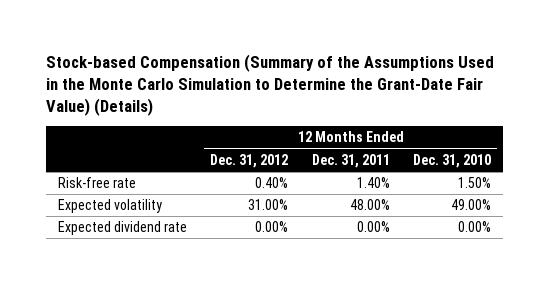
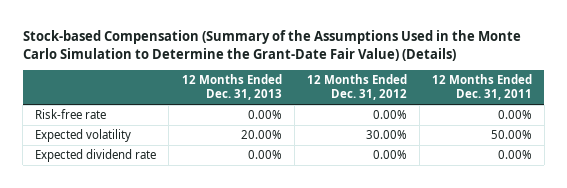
[412,153,491,168] Dec. 31, 2010 -> none
none -> [181,74,282,101] 12 Months Ended Dec. 31, 2013
[255,177,289,189] 0.40% -> [372,110,407,120] 0.00%
[356,177,390,189] 1.40% -> [497,110,532,120] 0.00%
[248,199,289,211] 31.00% -> [365,130,407,140] 30.00%
[349,199,390,211] 48.00% -> [490,130,532,140] 50.00%

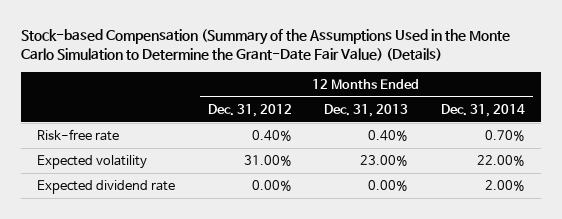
[431,74,532,101] 12 Months Ended Dec. 31, 2011 -> none
none -> [441,103,526,117] Dec. 31, 2014
[247,110,282,120] 0.00% -> [368,129,409,141] 0.40%
[372,110,407,120] 0.00% -> [251,129,292,141] 0.40%
[240,130,282,140] 20.00% -> [360,154,409,166] 23.00%
[365,130,407,140] 30.00% -> [243,154,292,166] 31.00%

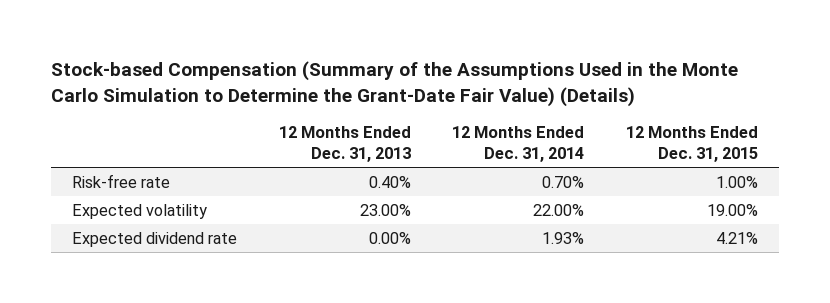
[207,103,292,117] Dec. 31, 2012 -> none
none -> [626,125,759,163] 12 Months Ended Dec. 31, 2015
[485,179,526,191] 2.00% -> [542,231,585,244] 1.93%

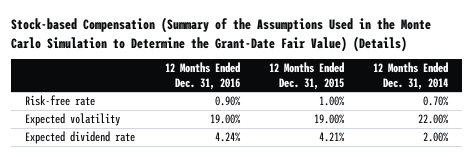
[278,125,411,163] 12 Months Ended Dec. 31, 2013 -> none
none -> [164,62,240,90] 12 Months Ended Dec. 31, 2016
[542,231,585,244] 1.93% -> [422,131,449,142] 2.00%

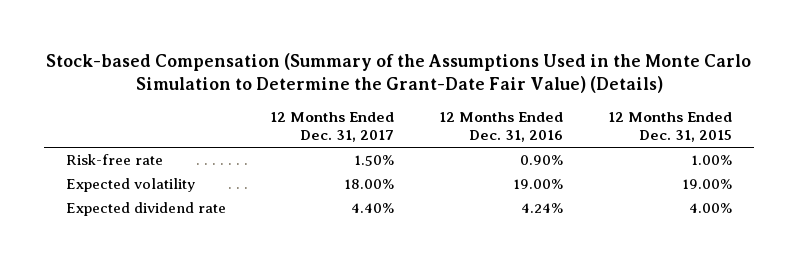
[372,62,448,90] 12 Months Ended Dec. 31, 2014 -> none
none -> [270,112,395,143] 12 Months Ended Dec. 31, 2017
[318,131,345,142] 4.21% -> [688,202,732,213] 4.00%

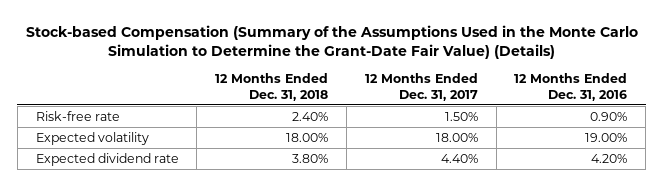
[607,112,732,143] 12 Months Ended Dec. 31, 2015 -> none
none -> [215,72,329,101] 12 Months Ended Dec. 31, 2018
[521,202,564,213] 4.24% -> [591,153,628,163] 4.20%

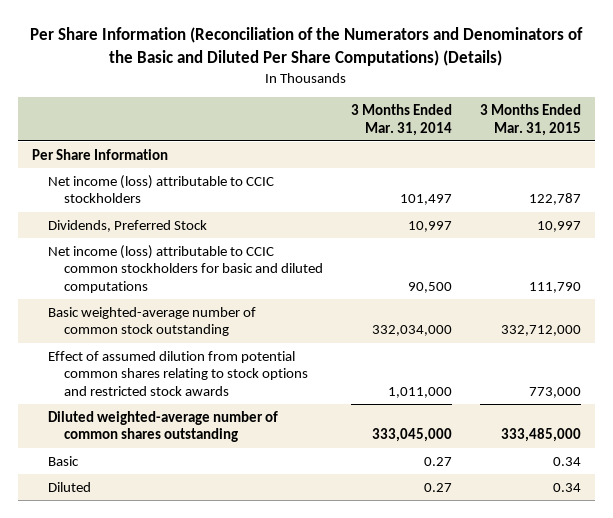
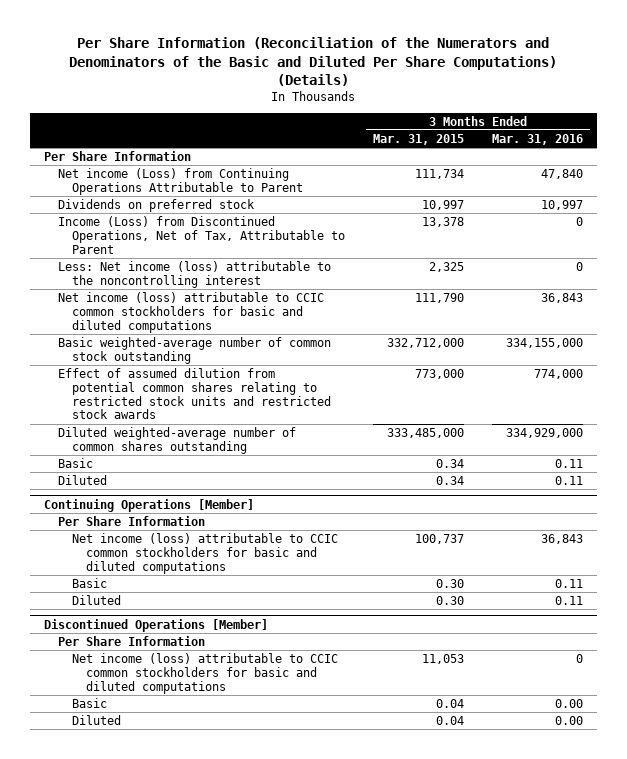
[350,104,452,136] 3 Months Ended Mar. 31, 2014 -> none
none -> [491,133,583,145] Mar. 31, 2016
[47,174,274,204] Net income (loss) attributable to CCIC stockholders -> none
none -> [57,168,303,195] Net income (Loss) from Continuing Operations Attributable to Parent
[47,219,207,232] Dividends, Preferred Stock -> [57,199,255,213] Dividends on preferred stock
none -> [57,216,345,254] Income (Loss) from Discontinued Operations, Net of Tax, Attributable to Parent
none -> [57,261,331,288] Less: Net income (loss) attributable to the noncontrolling interest
[47,350,308,396] Effect of assumed dilution from potential common shares relating to stock options and restricted stock awards -> [57,368,331,420] Effect of assumed dilution from potential common shares relating to restricted stock units and restricted stock awards
none -> [43,498,254,512] Continuing Operations [Member]
none -> [57,516,205,527] Per Share Information
none -> [71,533,338,574] Net income (loss) attributable to CCIC common stockholders for basic and diluted computations
none -> [71,578,107,589] Basic
none -> [71,595,121,606] Diluted
none -> [43,618,268,632] Discontinued Operations [Member]
none -> [57,636,205,647] Per Share Information
none -> [71,653,338,694] Net income (loss) attributable to CCIC common stockholders for basic and diluted computations
none -> [71,698,107,709] Basic
none -> [71,715,121,726] Diluted

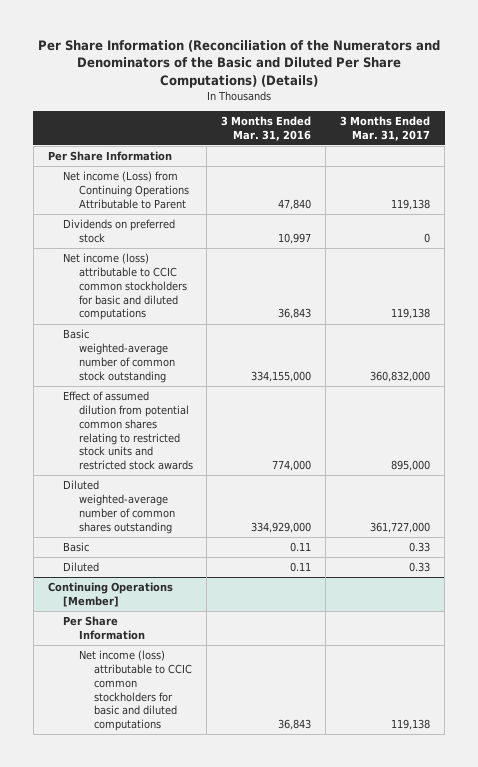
[372,133,464,145] Mar. 31, 2015 -> none
none -> [340,115,431,141] 3 Months Ended Mar. 31, 2017
[57,216,345,254] Income (Loss) from Discontinued Operations, Net of Tax, Attributable to Parent -> none
[57,261,331,288] Less: Net income (loss) attributable to the noncontrolling interest -> none
[71,578,107,589] Basic -> none
[71,595,121,606] Diluted -> none
[43,618,268,632] Discontinued Operations [Member] -> none
[57,636,205,647] Per Share Information -> none
[71,653,338,694] Net income (loss) attributable to CCIC common stockholders for basic and diluted computations -> none
[71,698,107,709] Basic -> none
[71,715,121,726] Diluted -> none

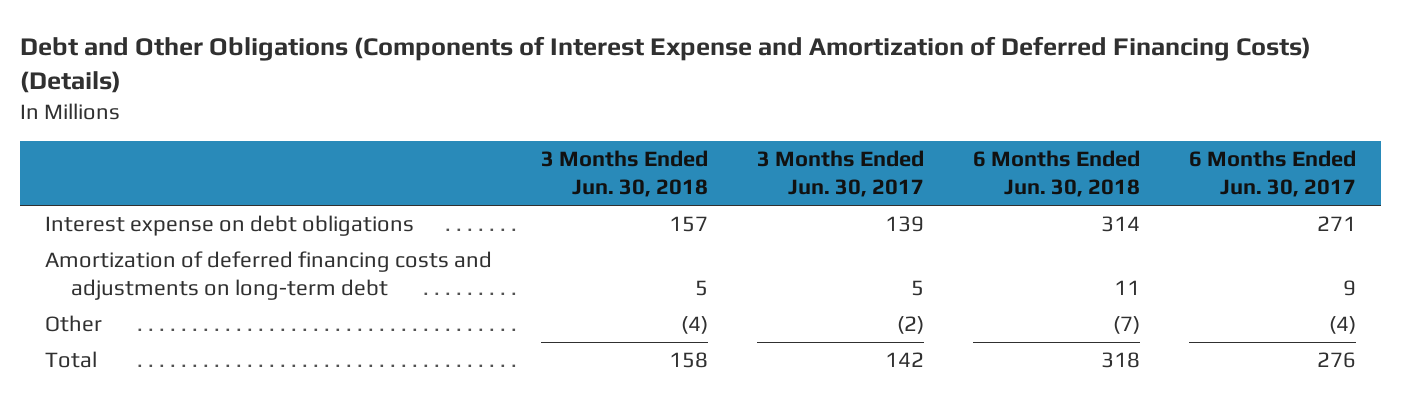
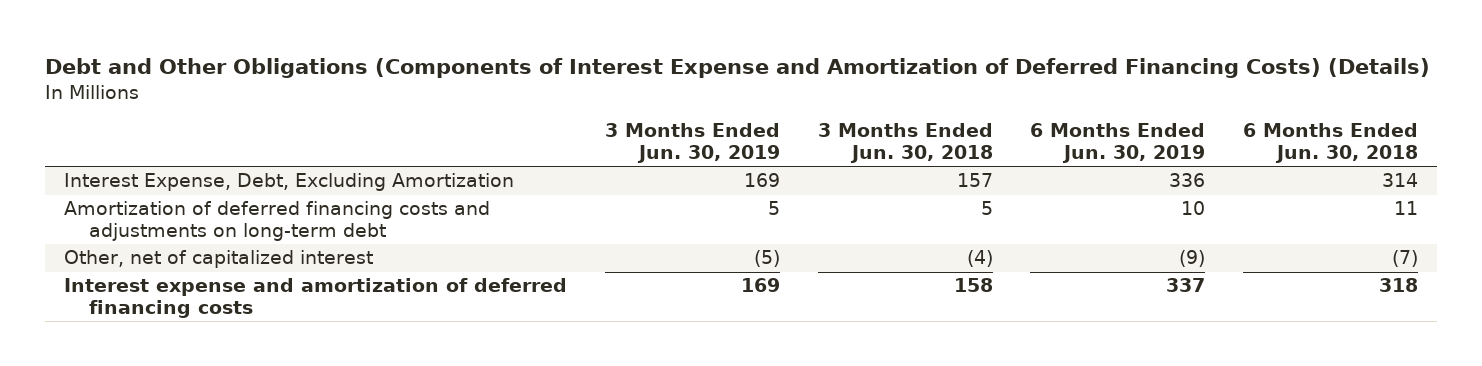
[757,150,925,198] 3 Months Ended Jun. 30, 2017 -> none
[1189,150,1357,198] 6 Months Ended Jun. 30, 2017 -> none
none -> [604,123,780,164] 3 Months Ended Jun. 30, 2019
none -> [1030,123,1206,164] 6 Months Ended Jun. 30, 2019
[45,215,415,237] Interest expense on debt obligations -> [64,173,515,192] Interest Expense, Debt, Excluding Amortization
[45,315,103,333] Other -> [64,250,374,269] Other, net of capitalized interest
[45,351,98,369] Total -> [64,278,568,319] Interest expense and amortization of deferred financing costs

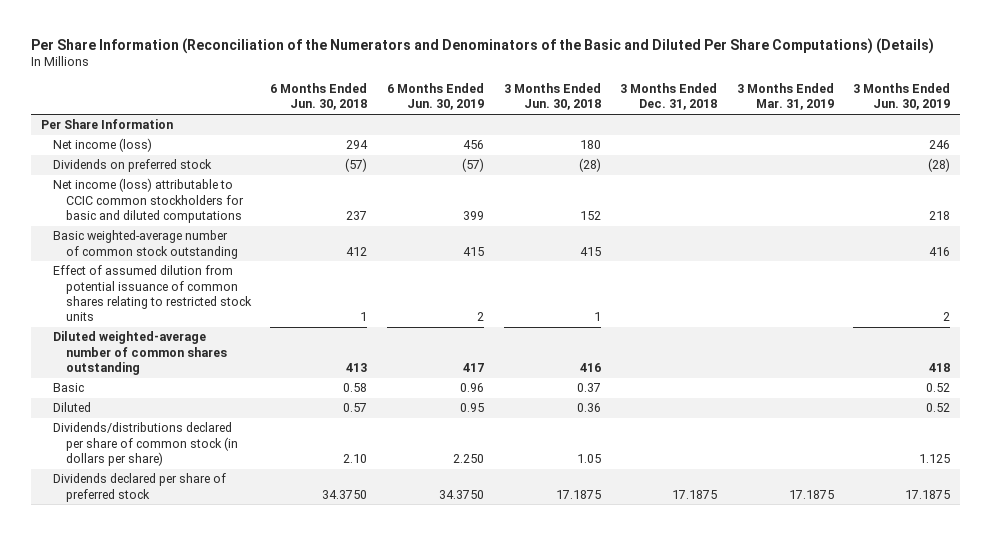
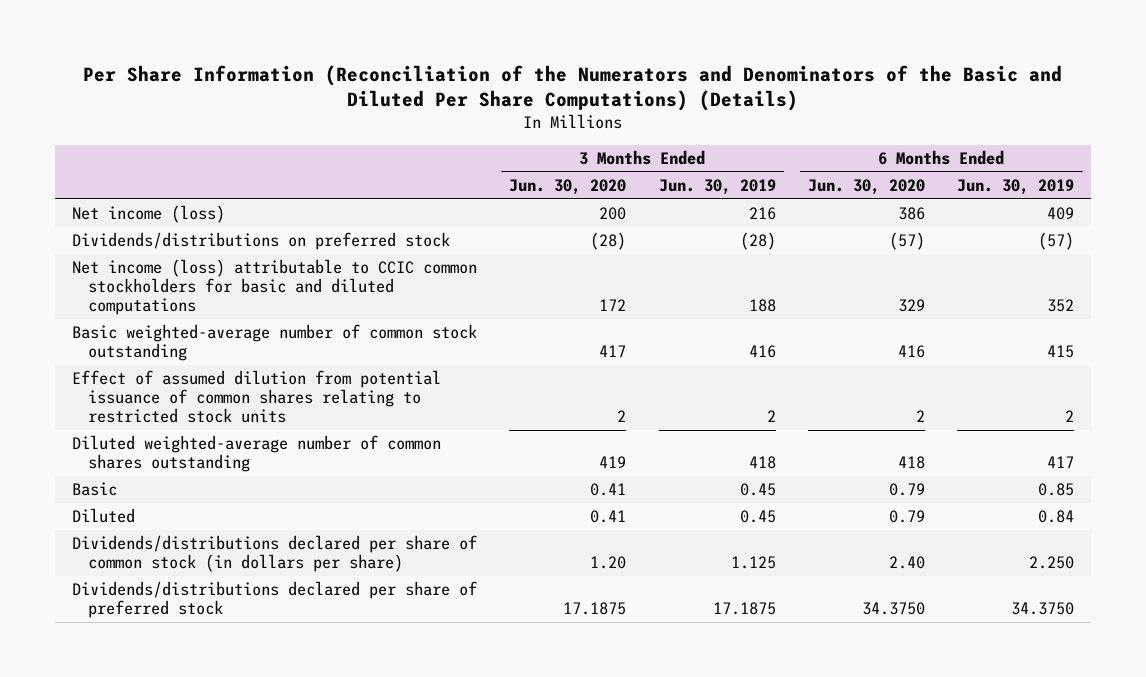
[270,83,368,111] 6 Months Ended Jun. 30, 2018 -> none
[503,83,601,111] 3 Months Ended Jun. 30, 2018 -> none
[620,83,718,111] 3 Months Ended Dec. 31, 2018 -> none
[736,83,834,111] 3 Months Ended Mar. 31, 2019 -> none
none -> [509,178,627,195] Jun. 30, 2020
none -> [807,178,925,195] Jun. 30, 2020
[40,119,173,130] Per Share Information -> none
[462,140,484,150] 456 -> [1047,207,1075,221] 409
[929,140,951,150] 246 -> [748,207,776,221] 216
[53,159,213,173] Dividends on preferred stock -> [71,232,450,251] Dividends/distributions on preferred stock
[462,211,484,221] 399 -> [1047,298,1075,312] 352
[929,211,951,221] 218 -> [748,298,776,312] 188
[459,383,484,393] 0.96 -> [1038,483,1075,497] 0.85
[926,383,951,393] 0.52 -> [739,483,776,497] 0.45
[459,403,484,413] 0.95 -> [1038,510,1075,524] 0.84
[926,403,951,413] 0.52 -> [739,510,776,524] 0.45
[53,473,227,502] Dividends declared per share of preferred stock -> [71,581,477,619] Dividends/distributions declared per share of preferred stock

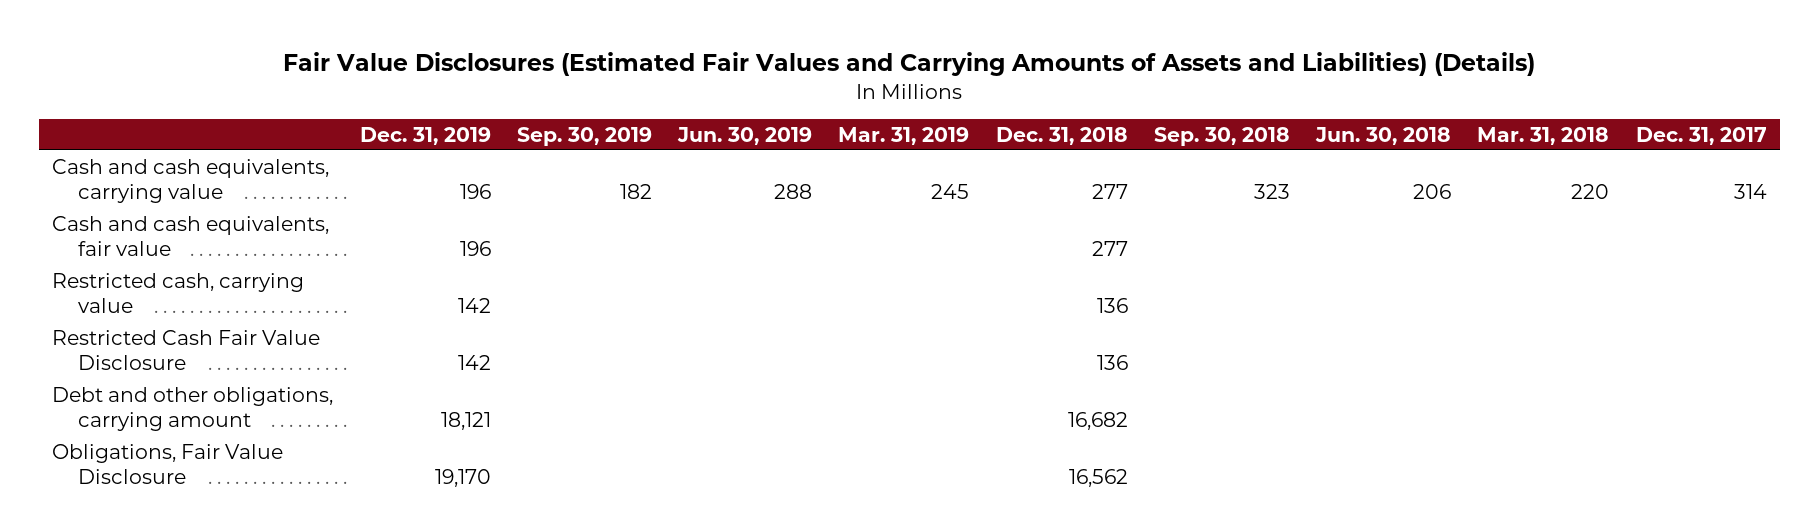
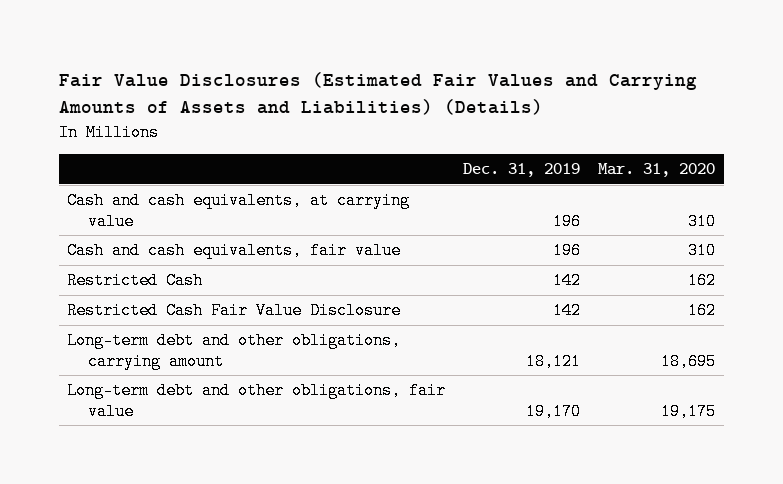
[516,126,652,146] Sep. 30, 2019 -> none
[677,126,813,145] Jun. 30, 2019 -> none
[838,126,970,145] Mar. 31, 2019 -> none
[995,126,1128,145] Dec. 31, 2018 -> none
[1153,126,1290,146] Sep. 30, 2018 -> none
[1315,126,1452,145] Jun. 30, 2018 -> none
[1477,126,1610,145] Mar. 31, 2018 -> none
[1635,126,1767,145] Dec. 31, 2017 -> none
none -> [598,163,716,178] Mar. 31, 2020
[52,158,330,204] Cash and cash equivalents, carrying value -> [67,192,411,230] Cash and cash equivalents, at carrying value
[52,272,305,314] Restricted cash, carrying value -> [67,272,204,290] Restricted Cash
[52,386,334,432] Debt and other obligations, carrying amount -> [67,332,402,370] Long-term debt and other obligations, carrying amount
[52,443,284,485] Obligations, Fair Value Disclosure -> [67,382,447,420] Long-term debt and other obligations, fair value

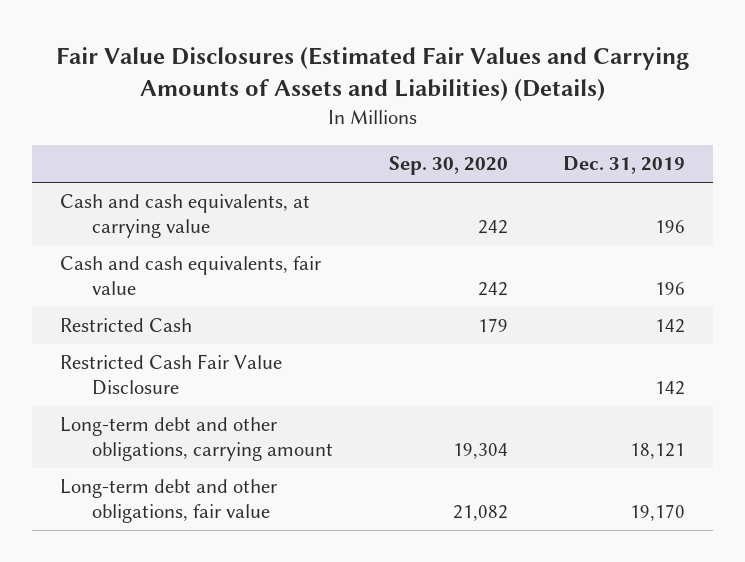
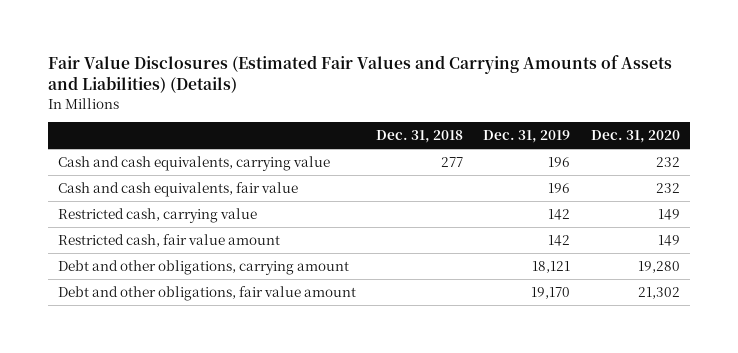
[388,156,508,176] Sep. 30, 2020 -> none
none -> [376,130,464,144] Dec. 31, 2018
none -> [590,130,680,144] Dec. 31, 2020
[59,194,310,238] Cash and cash equivalents, at carrying value -> [57,155,330,171] Cash and cash equivalents, carrying value
[59,318,192,333] Restricted Cash -> [57,207,257,223] Restricted cash, carrying value
[59,354,282,395] Restricted Cash Fair Value Disclosure -> [57,233,280,247] Restricted cash, fair value amount
[59,417,334,461] Long-term debt and other obligations, carrying amount -> [57,259,349,275] Debt and other obligations, carrying amount
[59,479,277,523] Long-term debt and other obligations, fair value -> [57,285,356,301] Debt and other obligations, fair value amount

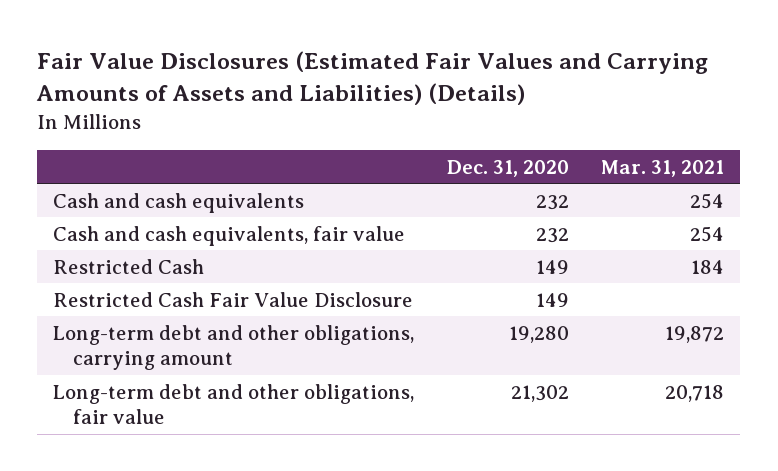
[376,130,464,144] Dec. 31, 2018 -> none
[483,130,571,144] Dec. 31, 2019 -> none
none -> [601,159,725,177] Mar. 31, 2021
[57,155,330,171] Cash and cash equivalents, carrying value -> [53,192,305,213] Cash and cash equivalents
[57,207,257,223] Restricted cash, carrying value -> [53,258,205,274] Restricted Cash
[57,233,280,247] Restricted cash, fair value amount -> [53,291,414,307] Restricted Cash Fair Value Disclosure
[57,259,349,275] Debt and other obligations, carrying amount -> [53,324,415,371] Long-term debt and other obligations, carrying amount
[57,285,356,301] Debt and other obligations, fair value amount -> [53,383,415,425] Long-term debt and other obligations, fair value

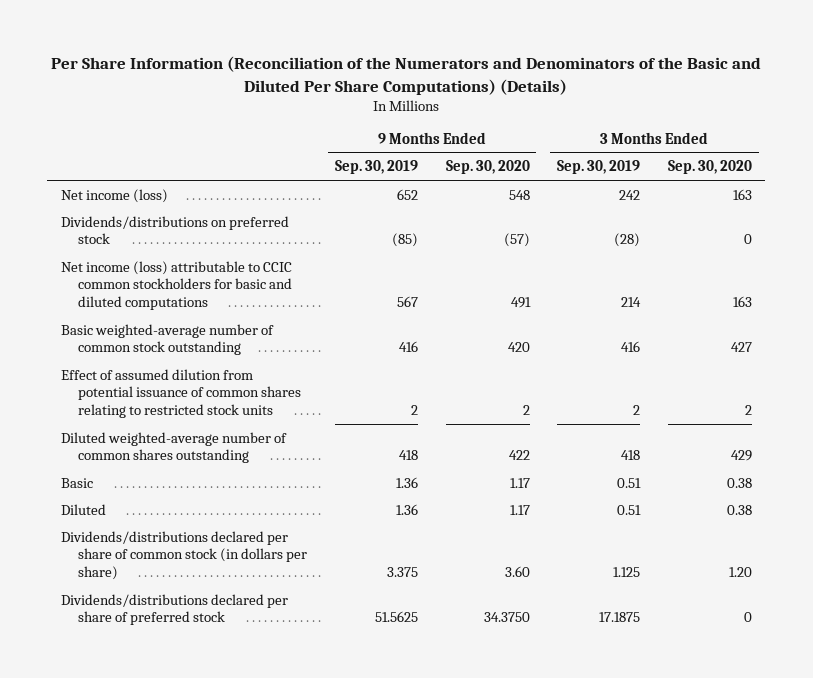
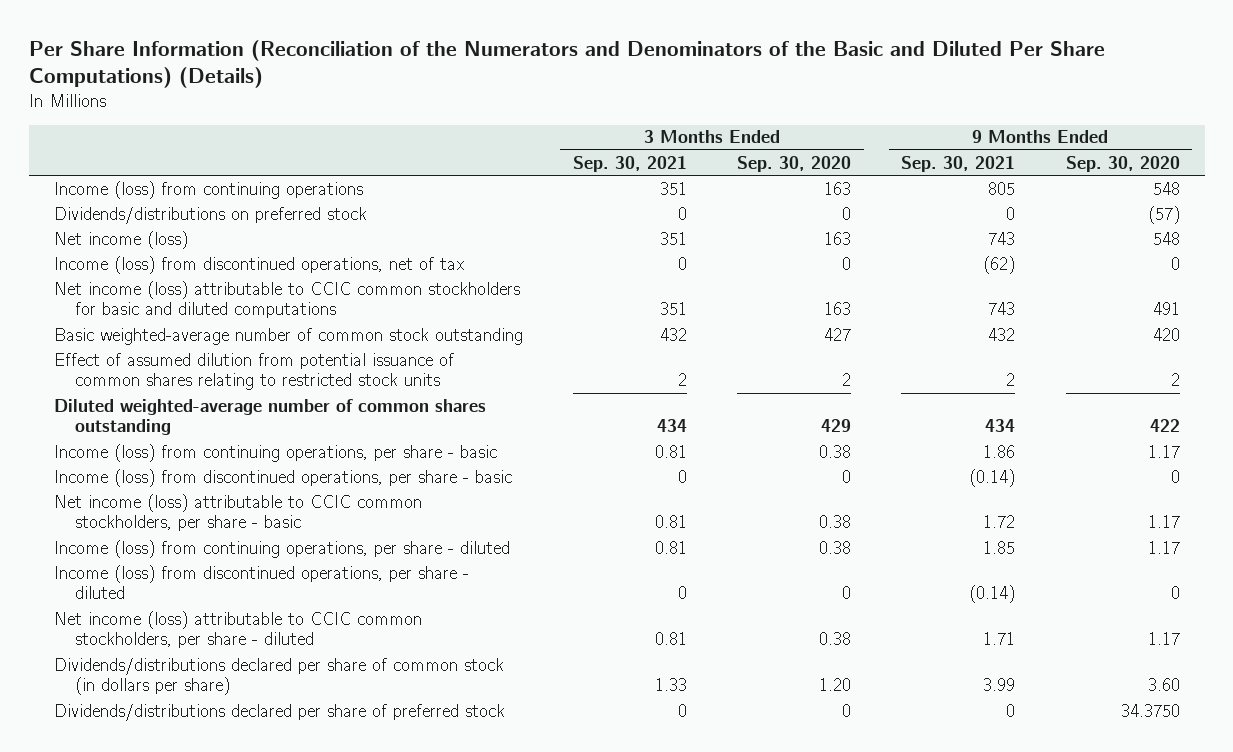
[334,160,418,175] Sep. 30, 2019 -> none
[557,160,641,175] Sep. 30, 2019 -> none
none -> [572,155,687,172] Sep. 30, 2021
none -> [901,155,1016,172] Sep. 30, 2021
none -> [53,180,363,199] Income (loss) from continuing operations
[60,188,168,203] Net income (loss) -> [53,230,188,249] Net income (loss)
none -> [53,255,464,274] Income (loss) from discontinued operations, net of tax
none -> [53,443,497,462] Income (loss) from continuing operations, per share - basic
none -> [53,468,512,487] Income (loss) from discontinued operations, per share - basic
[60,477,93,488] Basic -> [53,493,422,532] Net income (loss) attributable to CCIC common stockholders, per share - basic
none -> [53,539,510,558] Income (loss) from continuing operations, per share - diluted
none -> [53,564,469,600] Income (loss) from discontinued operations, per share - diluted
[60,503,106,515] Diluted -> [53,610,422,649] Net income (loss) attributable to CCIC common stockholders, per share - diluted

